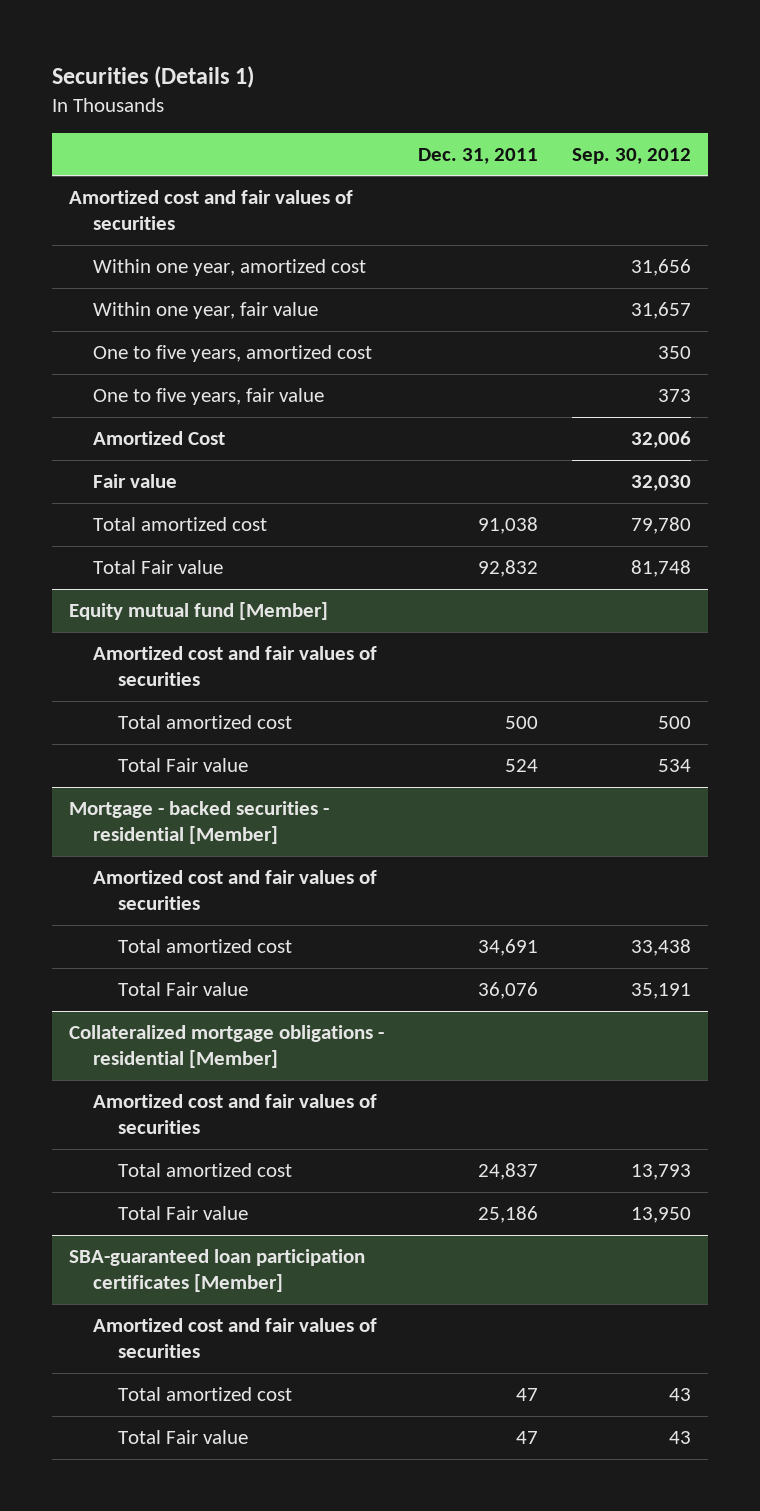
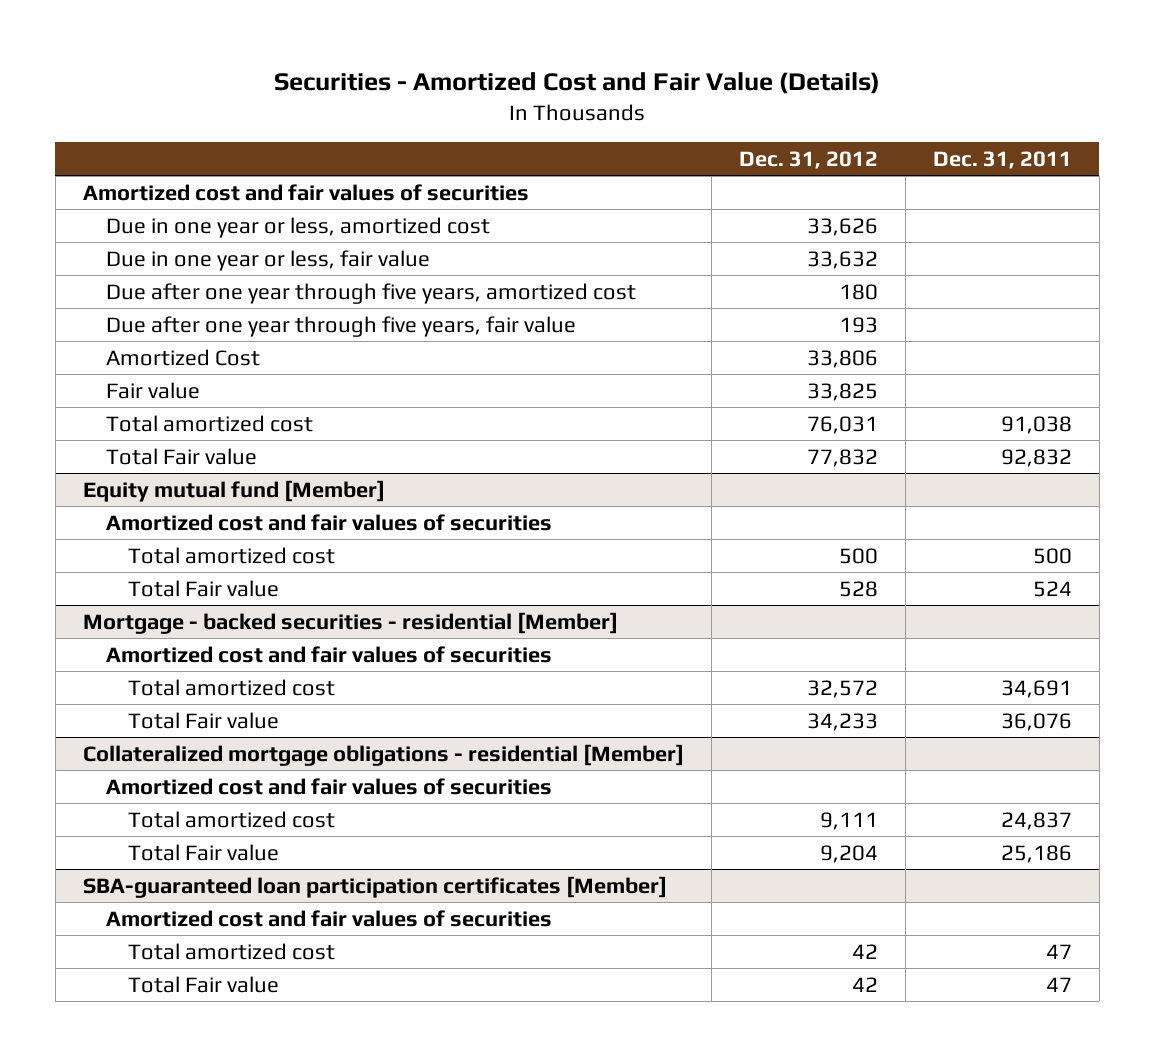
[51,65,254,88] Securities (Details 1) -> [274,71,881,94] Securities - Amortized Cost and Fair Value (Details)
[572,147,692,164] Sep. 30, 2012 -> none
none -> [738,150,878,169] Dec. 31, 2012
[93,259,367,277] Within one year, amortized cost -> [105,216,490,238] Due in one year or less, amortized cost
[93,302,319,320] Within one year, fair value -> [105,249,430,271] Due in one year or less, fair value
[93,345,373,363] One to five years, amortized cost -> [105,282,636,304] Due after one year through five years, amortized cost
[93,388,325,406] One to five years, fair value -> [105,315,576,337] Due after one year through five years, fair value

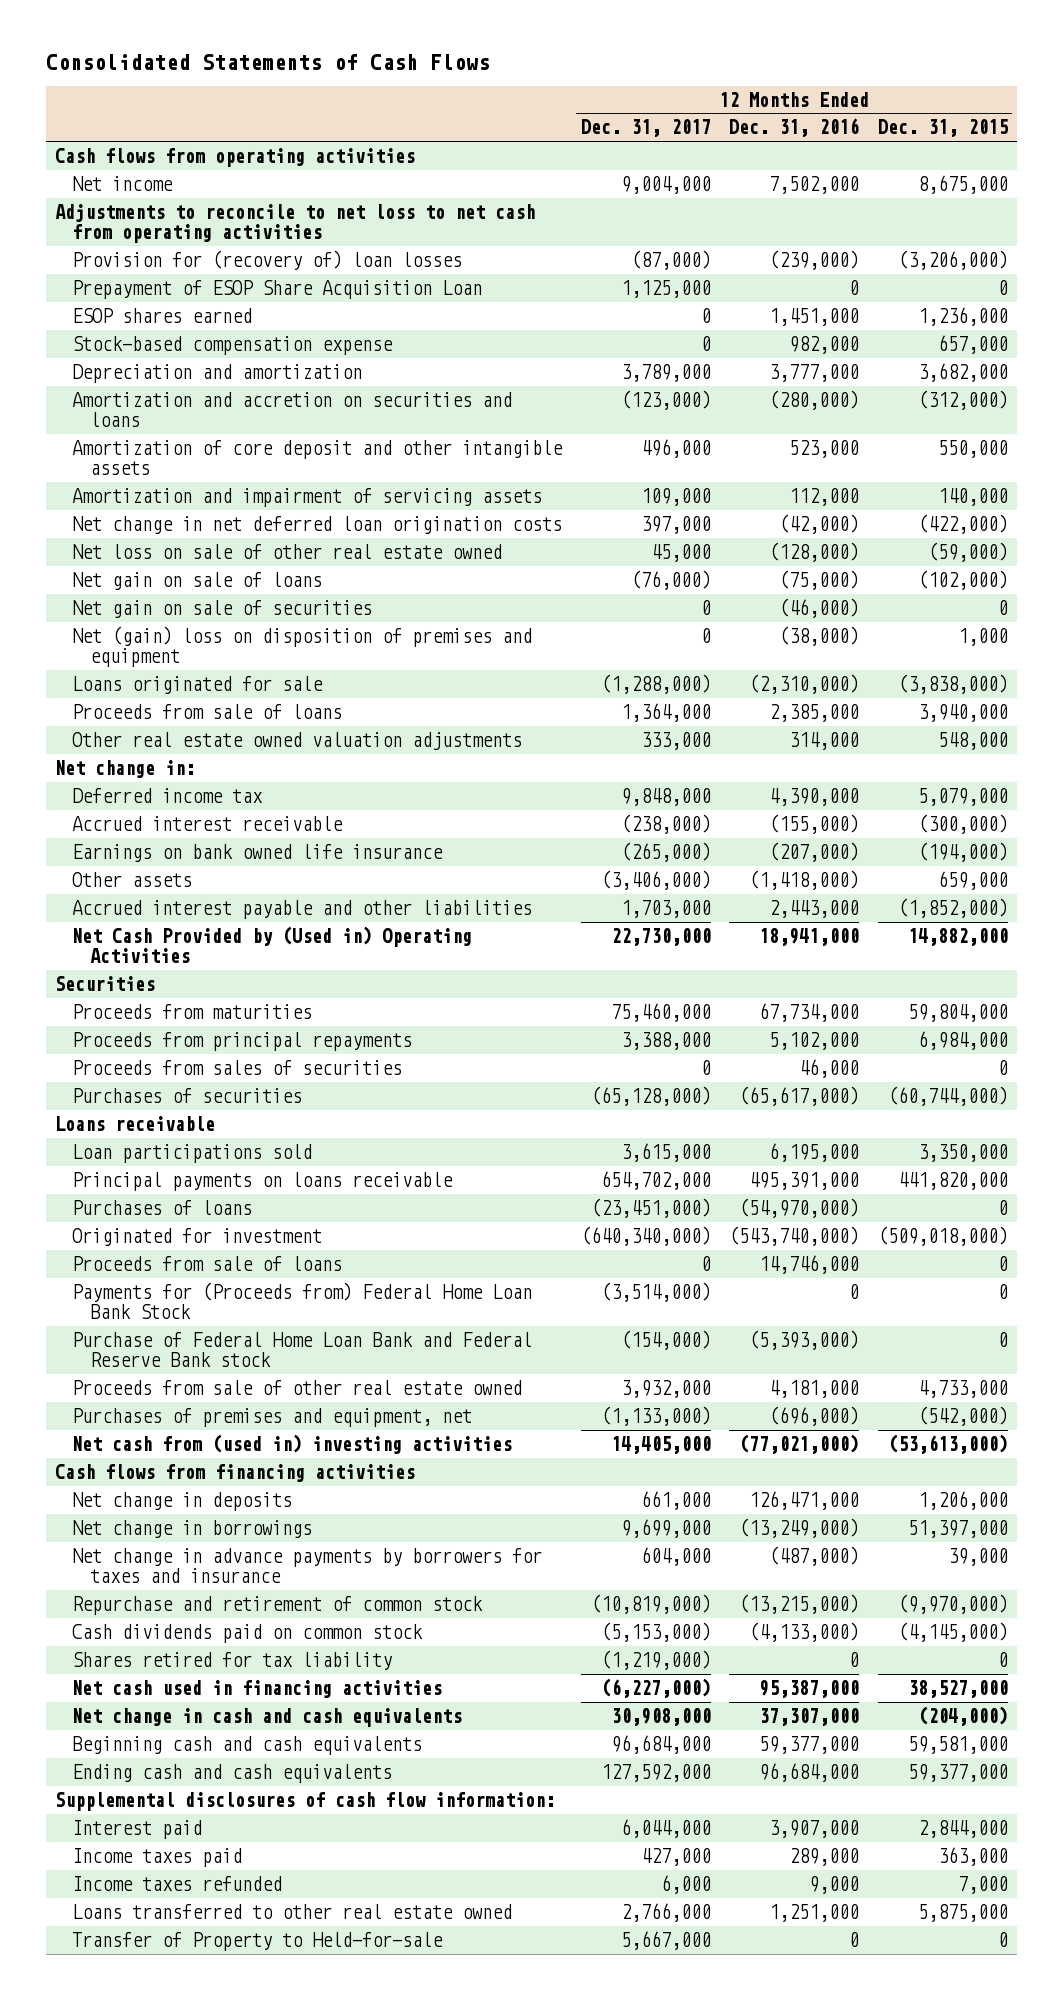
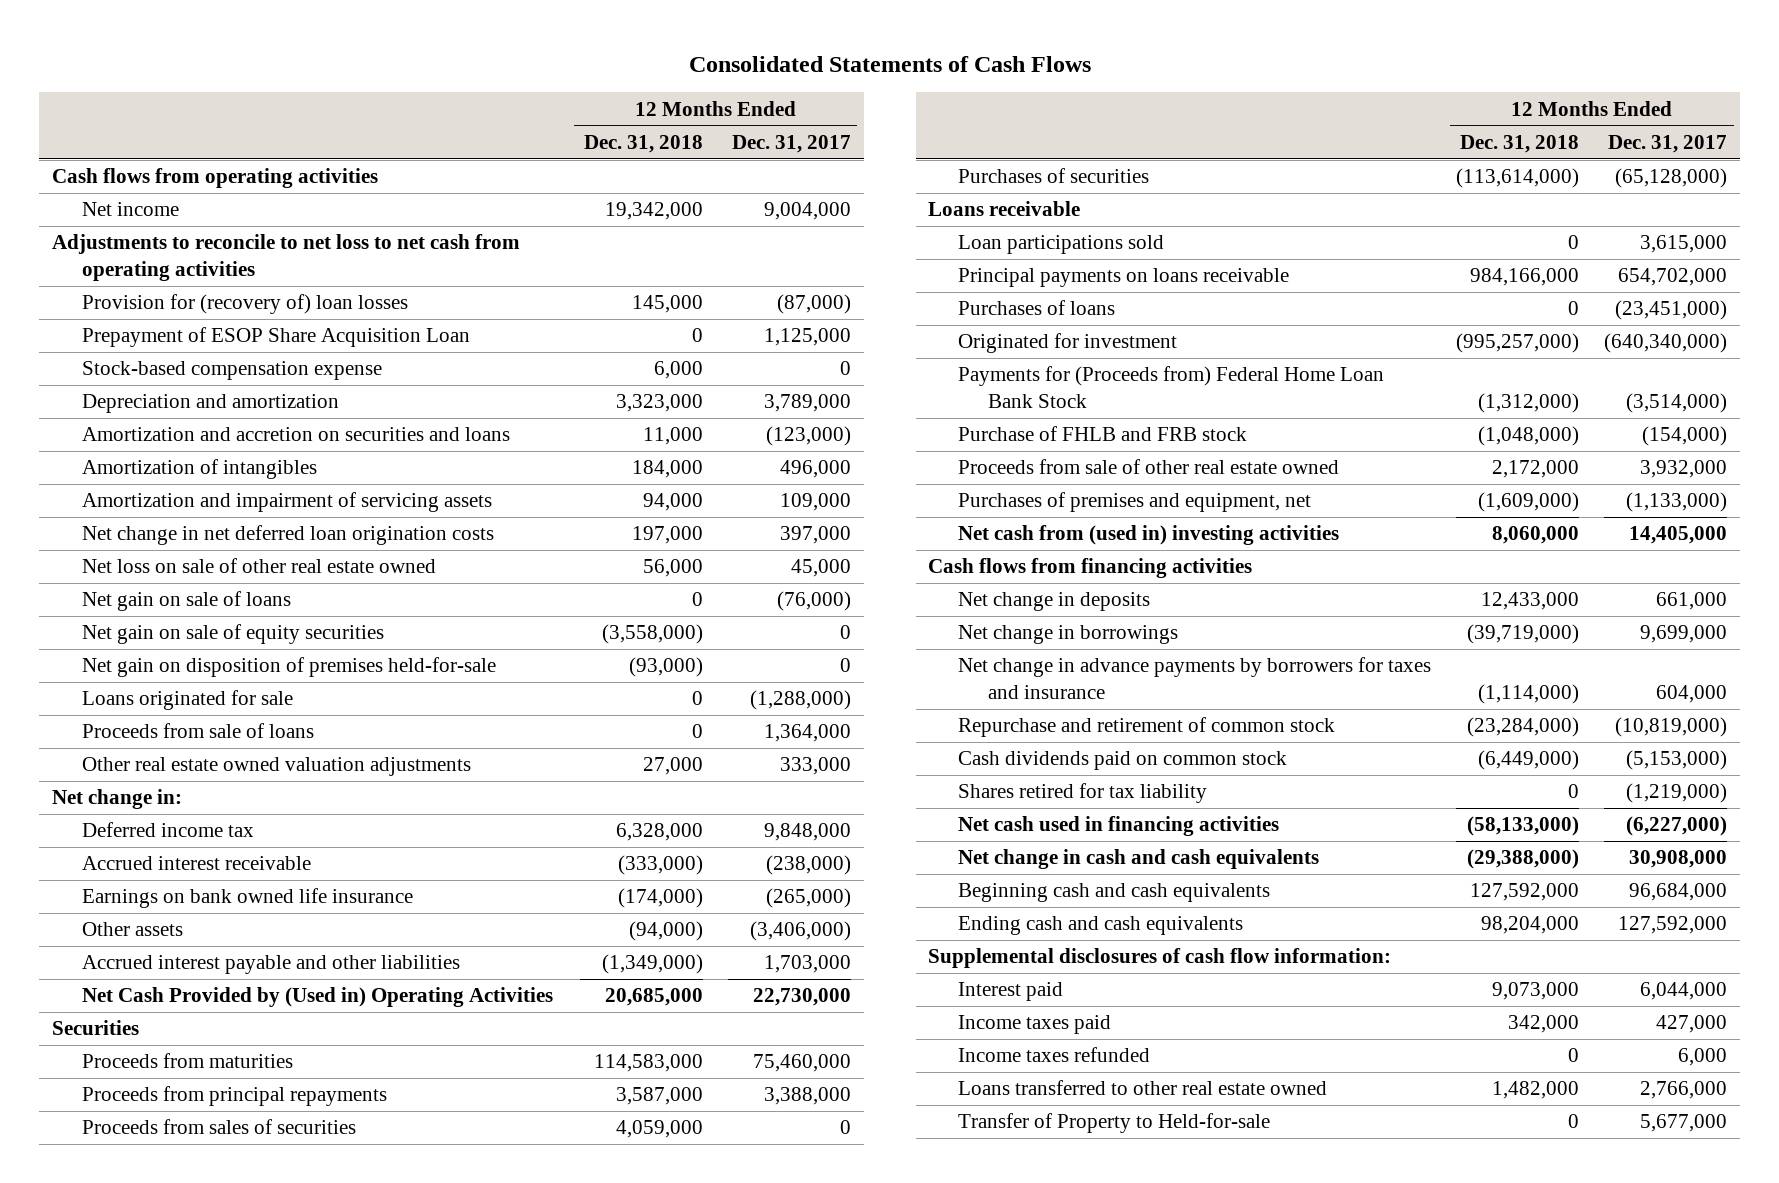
[729,118,860,138] Dec. 31, 2016 -> none
[877,119,1008,138] Dec. 31, 2015 -> none
none -> [584,134,704,153] Dec. 31, 2018
[72,308,253,324] ESOP shares earned -> none
[72,440,564,476] Amortization of core deposit and other intangible assets -> [81,459,317,480] Amortization of intangibles
[72,600,373,619] Net gain on sale of securities -> [81,624,384,645] Net gain on sale of equity securities
[72,626,533,668] Net (gain) loss on disposition of premises and equipment -> [81,657,496,678] Net gain on disposition of premises held-for-sale
[72,1256,343,1272] Proceeds from sale of loans -> none
[72,1332,533,1368] Purchase of Federal Home Loan Bank and Federal Reserve Bank stock -> [958,426,1248,442] Purchase of FHLB and FRB stock
[620,1931,711,1951] 5,667,000 -> [1640,1114,1728,1133] 5,677,000

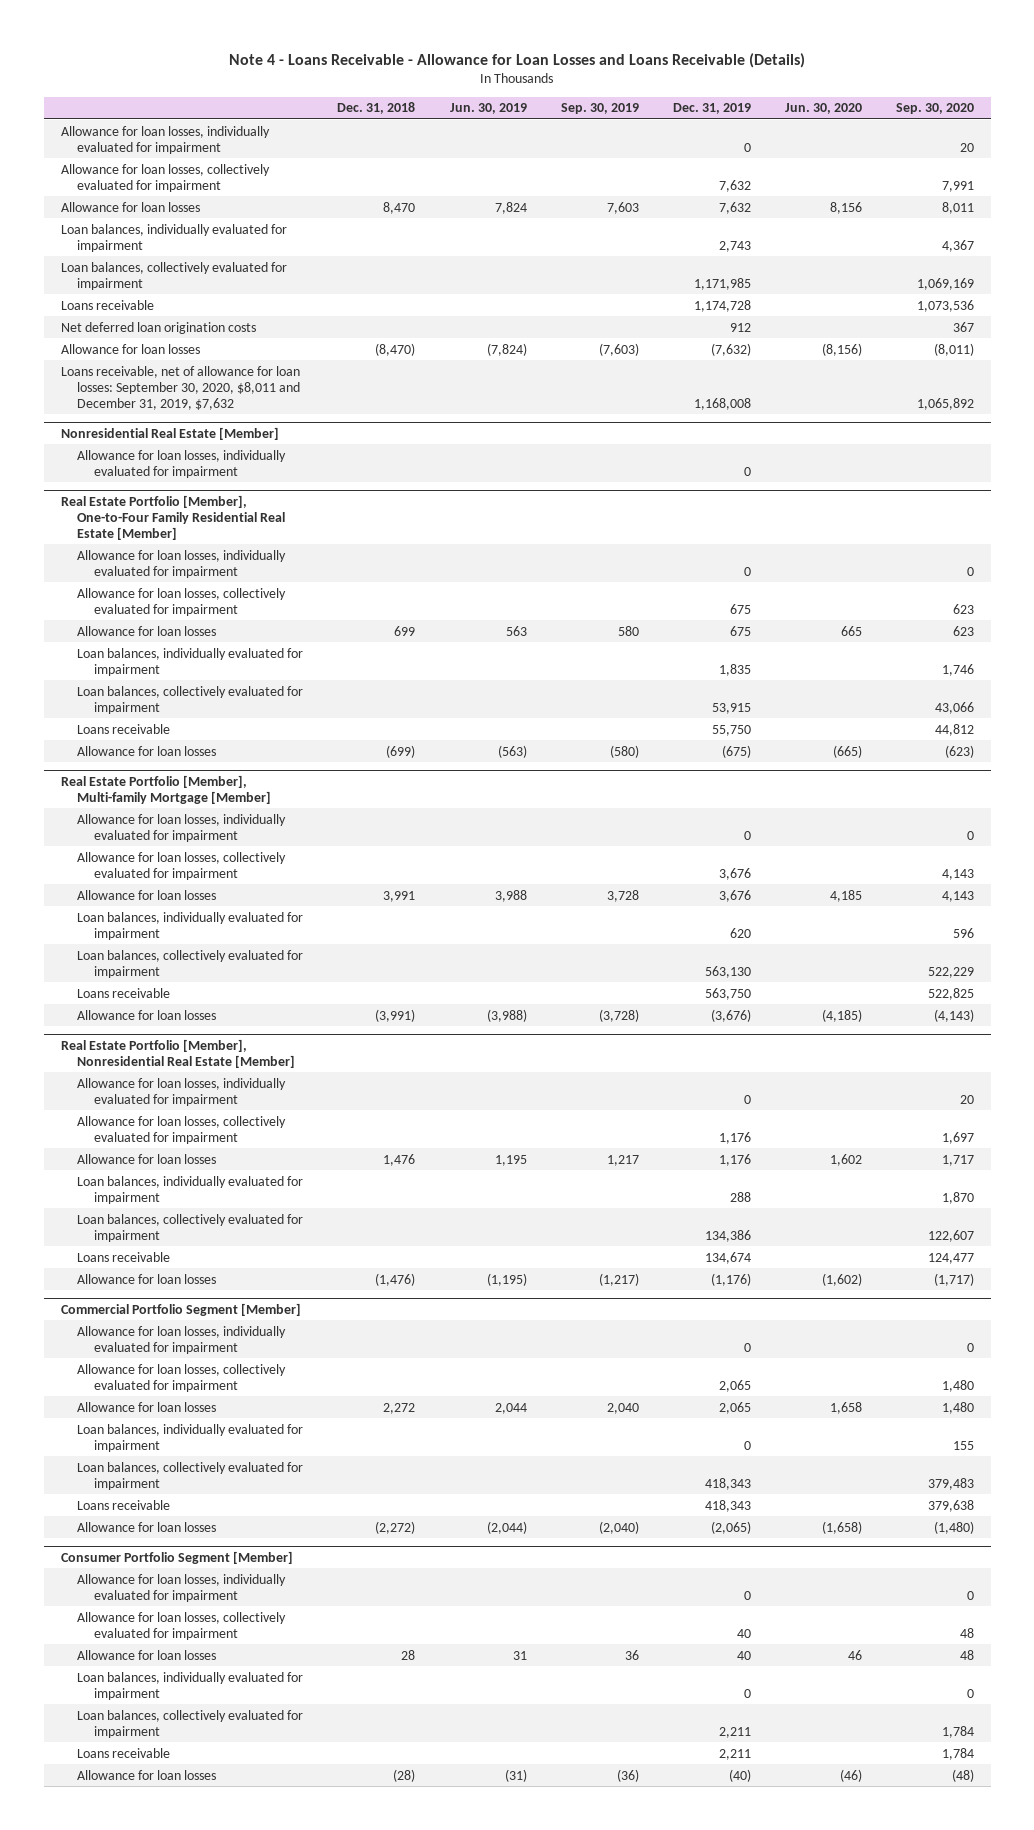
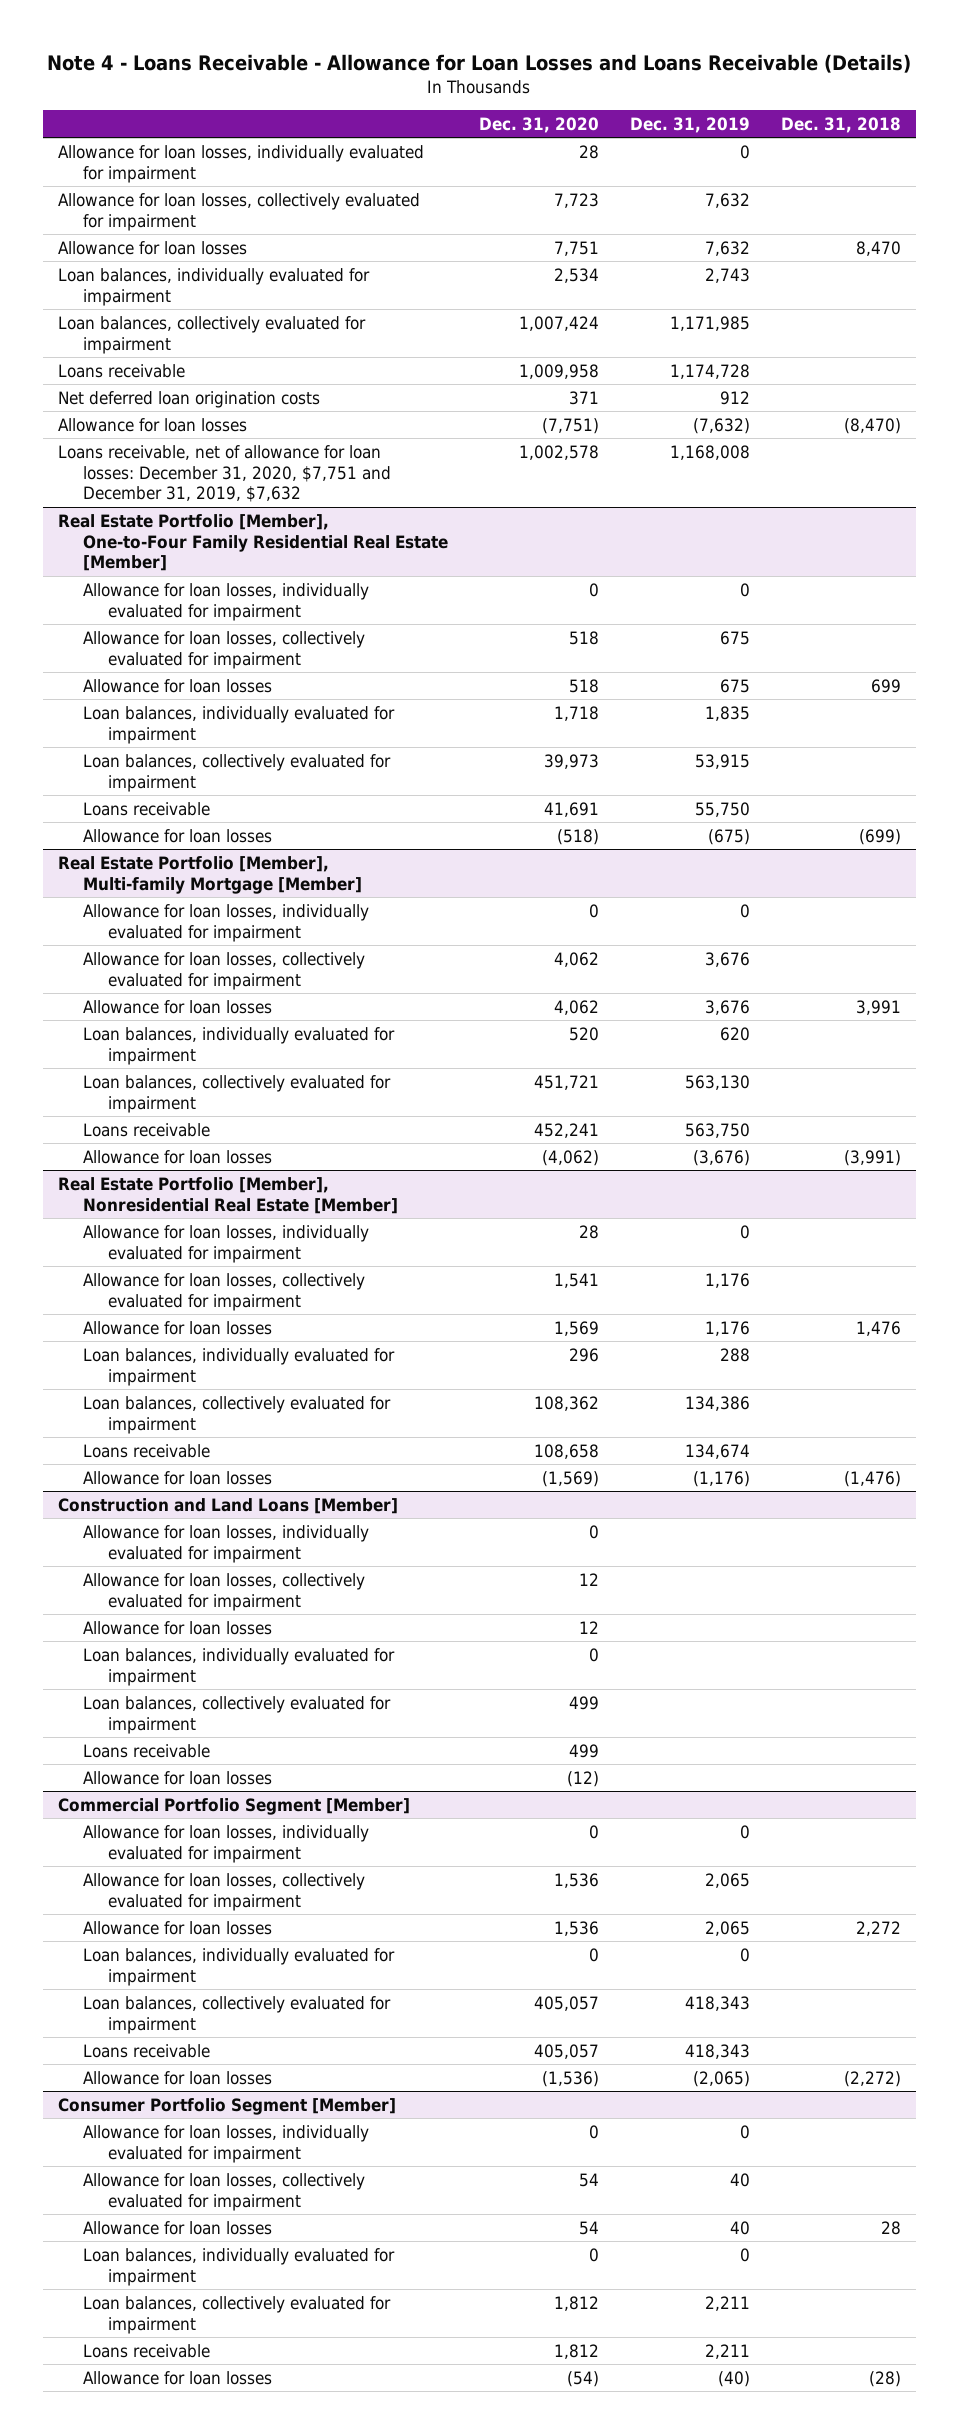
[449,103,527,115] Jun. 30, 2019 -> none
[560,103,639,115] Sep. 30, 2019 -> none
[784,103,862,115] Jun. 30, 2020 -> none
[895,103,974,115] Sep. 30, 2020 -> none
none -> [478,116,599,133] Dec. 31, 2020
[60,426,279,440] Nonresidential Real Estate [Member] -> none
[77,449,287,478] Allowance for loan losses, individually evaluated for impairment -> none
[60,365,301,410] Loans receivable, net of allowance for loan losses: September 30, 2020, $8,011 and December 31, 2019, $7,632 -> [58,444,391,503] Loans receivable, net of allowance for loan losses: December 31, 2020, $7,751 and December 31, 2019, $7,632
none -> [58,1497,399,1514] Construction and Land Loans [Member]
none -> [82,1524,369,1563] Allowance for loan losses, individually evaluated for impairment
none -> [82,1572,365,1611] Allowance for loan losses, collectively evaluated for impairment
none -> [82,1620,272,1635] Allowance for loan losses
none -> [82,1647,395,1686] Loan balances, individually evaluated for impairment
none -> [82,1695,391,1734] Loan balances, collectively evaluated for impairment
none -> [82,1743,210,1758] Loans receivable
none -> [82,1770,272,1785] Allowance for loan losses

